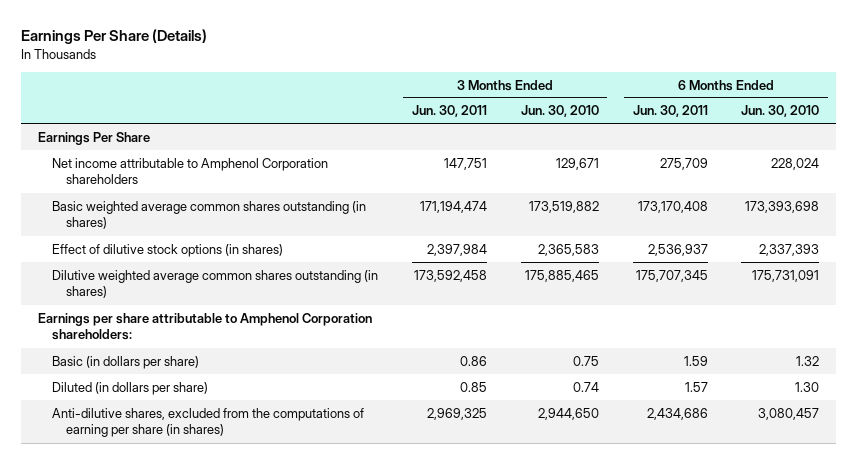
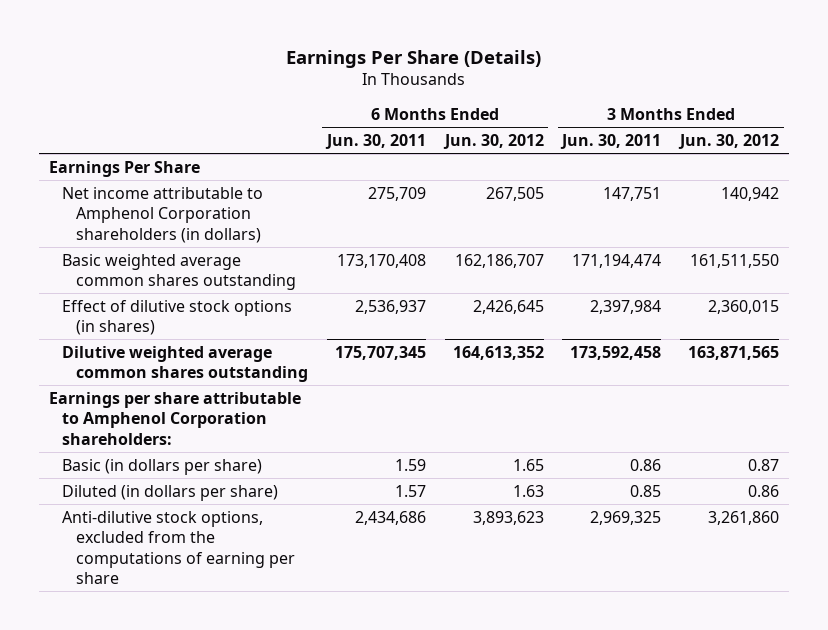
[520,105,599,118] Jun. 30, 2010 -> none
[741,105,820,118] Jun. 30, 2010 -> none
none -> [442,133,544,149] Jun. 30, 2012
none -> [678,133,780,149] Jun. 30, 2012
[51,157,328,185] Net income attributable to Amphenol Corporation shareholders -> [62,186,264,243] Net income attributable to Amphenol Corporation shareholders (in dollars)
[51,200,366,230] Basic weighted average common shares outstanding (in shares) -> [62,253,297,291] Basic weighted average common shares outstanding
[51,269,378,299] Dilutive weighted average common shares outstanding (in shares) -> [62,345,309,383] Dilutive weighted average common shares outstanding
[51,407,364,438] Anti-dilutive shares, excluded from the computations of earning per share (in shares) -> [62,510,296,585] Anti-dilutive stock options, excluded from the computations of earning per share

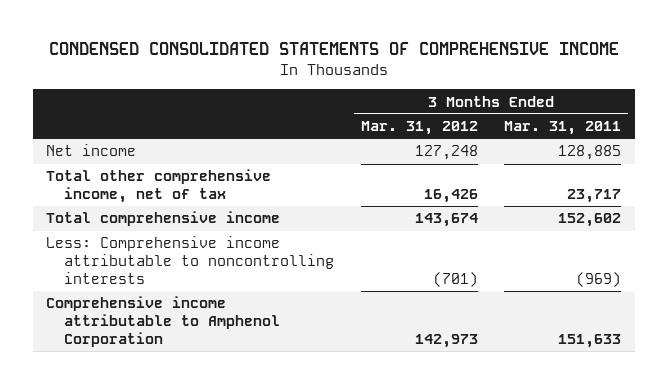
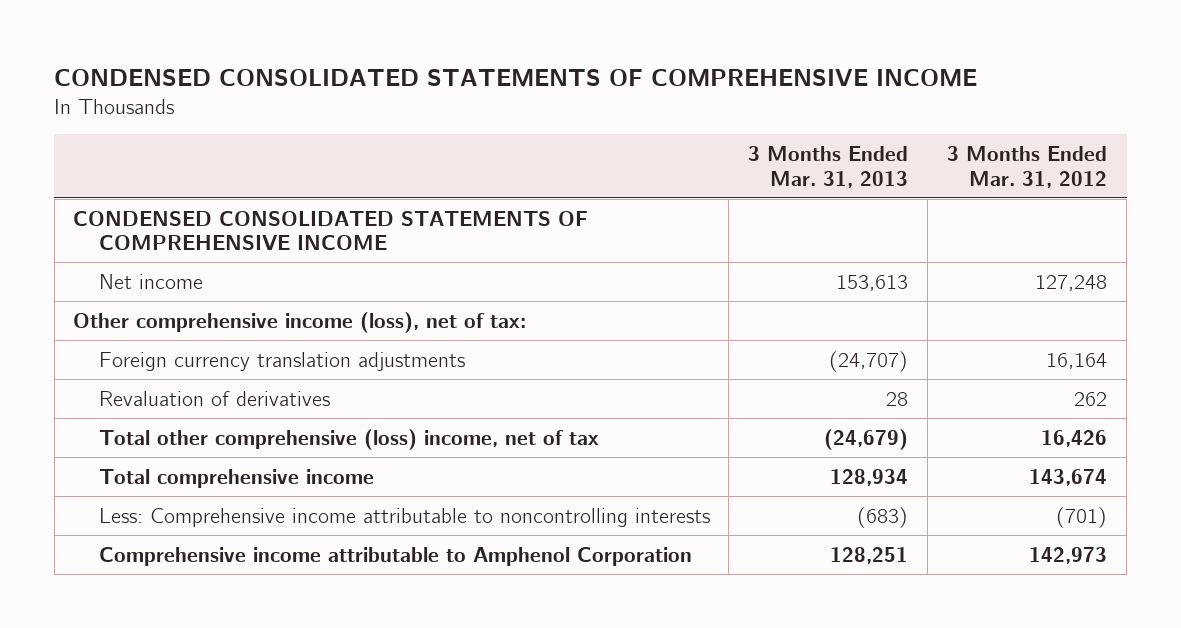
[504,121,622,136] Mar. 31, 2011 -> none
none -> [748,145,909,188] 3 Months Ended Mar. 31, 2013
none -> [73,210,589,251] CONDENSED CONSOLIDATED STATEMENTS OF COMPREHENSIVE INCOME
none -> [73,311,527,333] Other comprehensive income (loss), net of tax:
none -> [98,351,465,371] Foreign currency translation adjustments
none -> [98,390,330,406] Revaluation of derivatives
[45,169,271,204] Total other comprehensive income, net of tax -> [98,428,599,450] Total other comprehensive (loss) income, net of tax

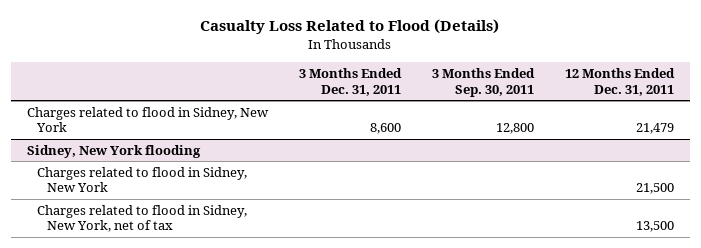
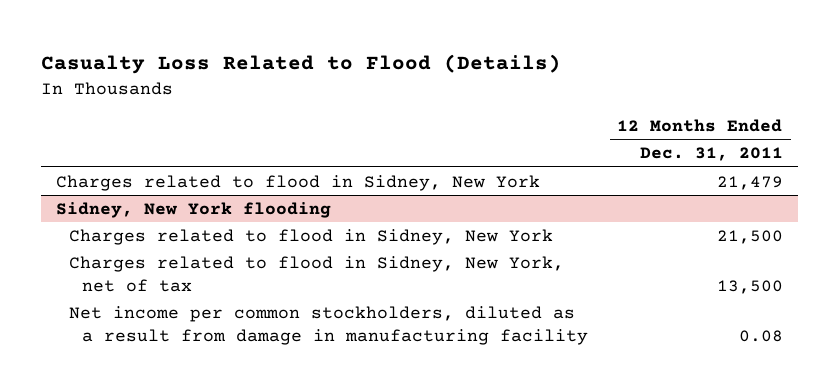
[298,68,402,96] 3 Months Ended Dec. 31, 2011 -> none
[431,68,535,97] 3 Months Ended Sep. 30, 2011 -> none
none -> [68,306,588,345] Net income per common stockholders, diluted as a result from damage in manufacturing facility

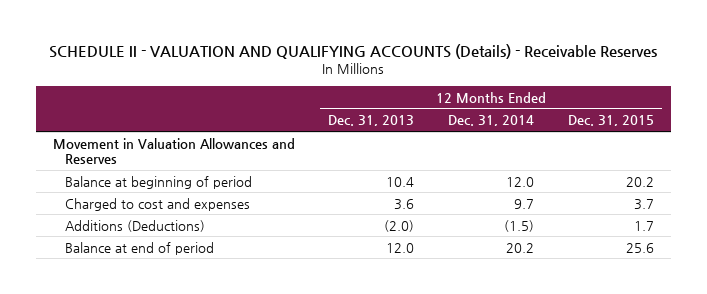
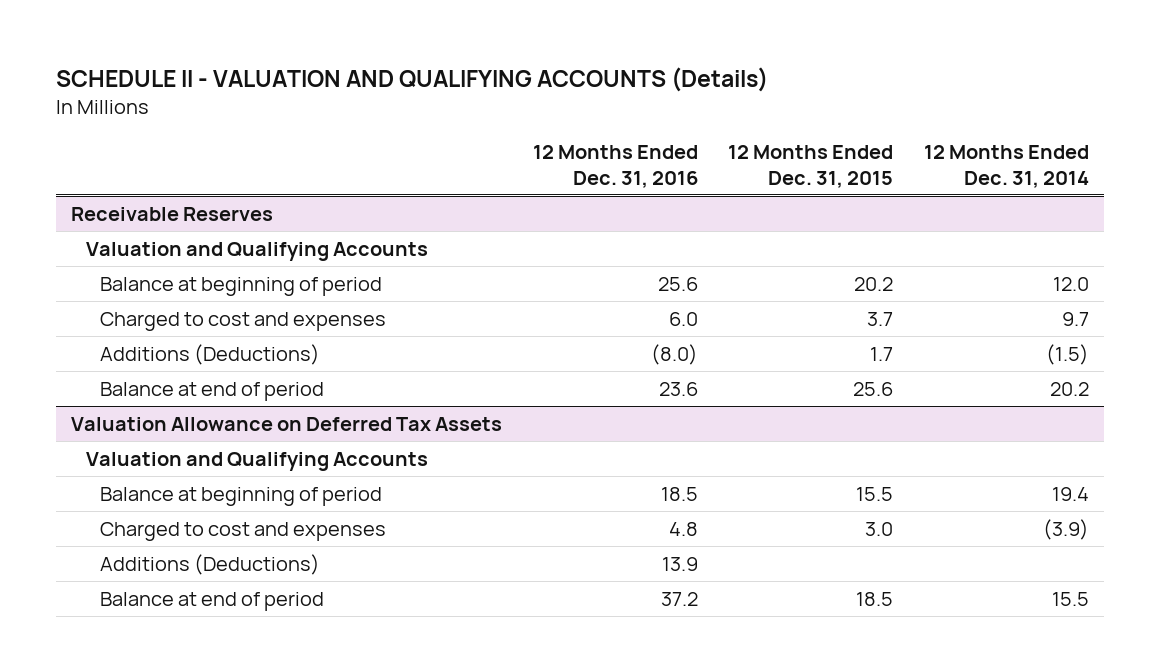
[49,43,658,59] SCHEDULE II - VALUATION AND QUALIFYING ACCOUNTS (Details) - Receivable Reserves -> [56,67,769,93] SCHEDULE II - VALUATION AND QUALIFYING ACCOUNTS (Details)
[328,115,415,127] Dec. 31, 2013 -> none
none -> [532,145,698,188] 12 Months Ended Dec. 31, 2016
none -> [71,206,274,221] Receivable Reserves
[52,137,295,164] Movement in Valuation Allowances and Reserves -> [85,241,428,261] Valuation and Qualifying Accounts
none -> [71,416,503,431] Valuation Allowance on Deferred Tax Assets
none -> [85,451,428,471] Valuation and Qualifying Accounts
none -> [100,486,383,506] Balance at beginning of period
none -> [100,521,387,541] Charged to cost and expenses
none -> [100,553,321,575] Additions (Deductions)
none -> [100,591,325,611] Balance at end of period

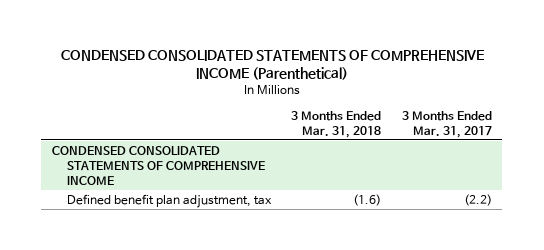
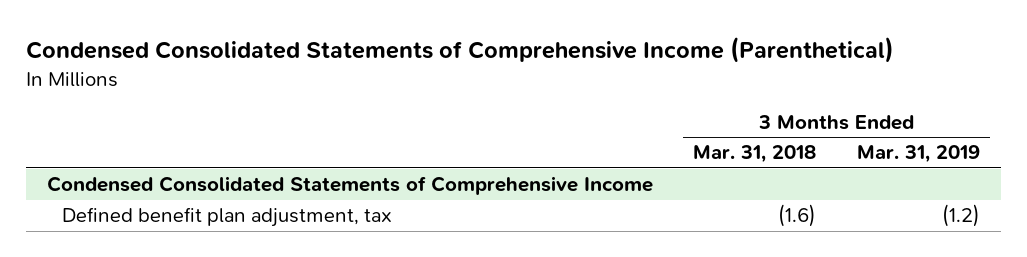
[60,49,484,81] CONDENSED CONSOLIDATED STATEMENTS OF COMPREHENSIVE INCOME (Parenthetical) -> [26,37,895,64] Condensed Consolidated Statements of Comprehensive Income (Parenthetical)
[402,110,493,138] 3 Months Ended Mar. 31, 2017 -> none
none -> [857,145,981,164] Mar. 31, 2019
[51,145,265,185] CONDENSED CONSOLIDATED STATEMENTS OF COMPREHENSIVE INCOME -> [46,176,653,196] Condensed Consolidated Statements of Comprehensive Income

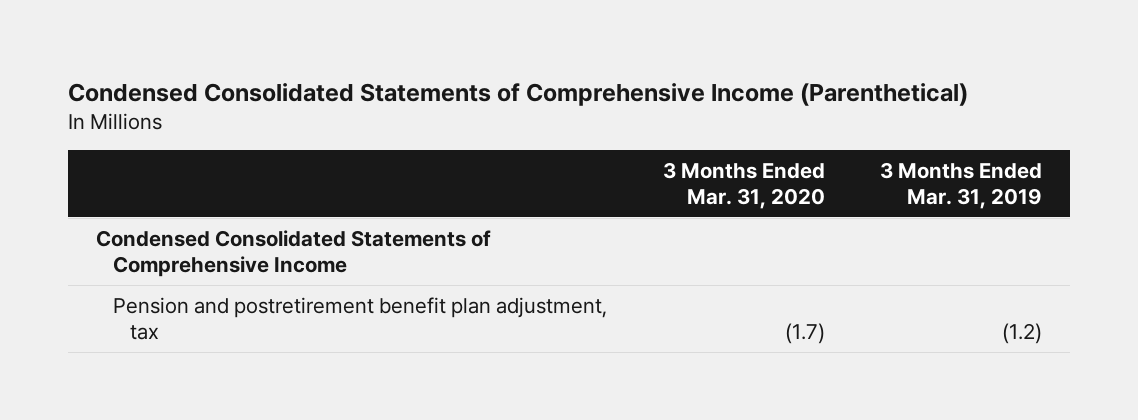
[693,145,817,164] Mar. 31, 2018 -> none
none -> [662,161,825,209] 3 Months Ended Mar. 31, 2020
[61,207,392,228] Defined benefit plan adjustment, tax -> [113,296,608,340] Pension and postretirement benefit plan adjustment, tax

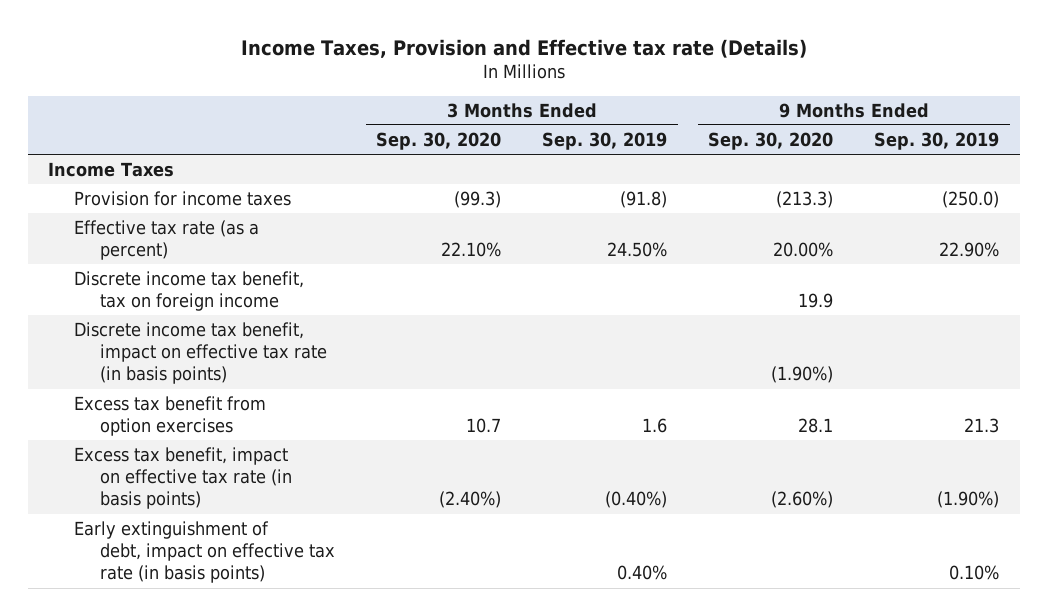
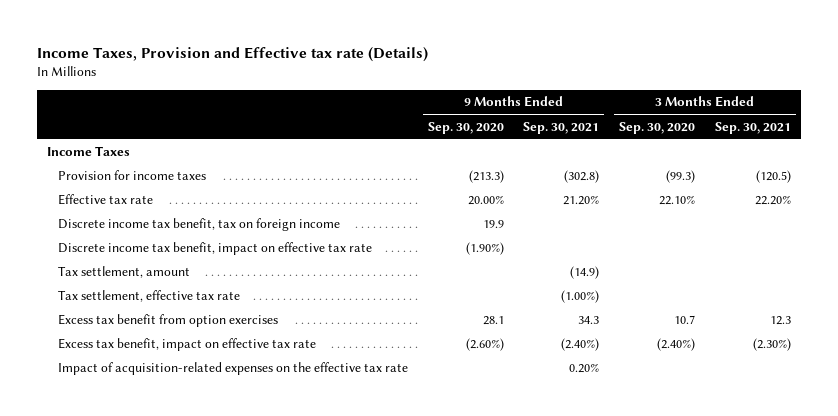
[542,131,668,150] Sep. 30, 2019 -> none
[874,131,1000,150] Sep. 30, 2019 -> none
none -> [523,121,600,134] Sep. 30, 2021
none -> [714,121,791,134] Sep. 30, 2021
[74,220,260,261] Effective tax rate (as a percent) -> [57,193,153,205] Effective tax rate
[74,322,328,385] Discrete income tax benefit, impact on effective tax rate (in basis points) -> [57,241,372,255] Discrete income tax benefit, impact on effective tax rate
none -> [57,265,190,278] Tax settlement, amount
none -> [57,289,240,302] Tax settlement, effective tax rate
[74,521,336,584] Early extinguishment of debt, impact on effective tax rate (in basis points) -> none
[74,447,293,510] Excess tax benefit, impact on effective tax rate (in basis points) -> [57,337,316,351] Excess tax benefit, impact on effective tax rate
none -> [57,361,408,375] Impact of acquisition-related expenses on the effective tax rate

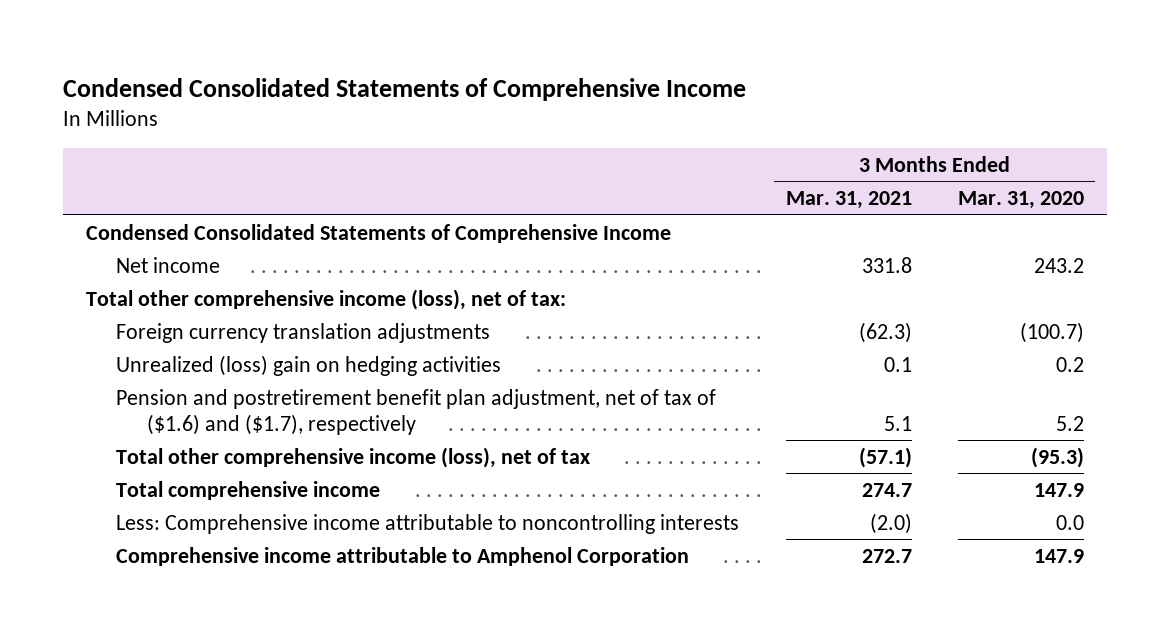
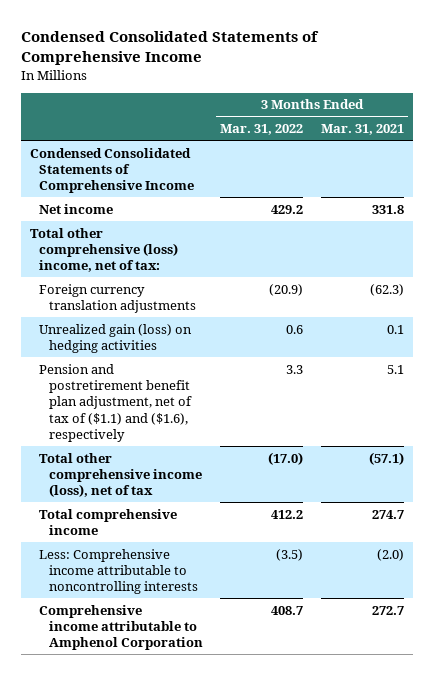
[957,191,1084,210] Mar. 31, 2020 -> none
none -> [220,124,304,136] Mar. 31, 2022
[85,288,566,310] Total other comprehensive income (loss), net of tax: -> [30,227,179,273] Total other comprehensive (loss) income, net of tax:
[116,354,502,376] Unrealized (loss) gain on hedging activities -> [39,323,193,353] Unrealized gain (loss) on hedging activities
[116,388,717,435] Pension and postretirement benefit plan adjustment, net of tax of ($1.6) and ($1.7), respectively -> [39,363,192,443] Pension and postretirement benefit plan adjustment, net of tax of ($1.1) and ($1.6), respectively

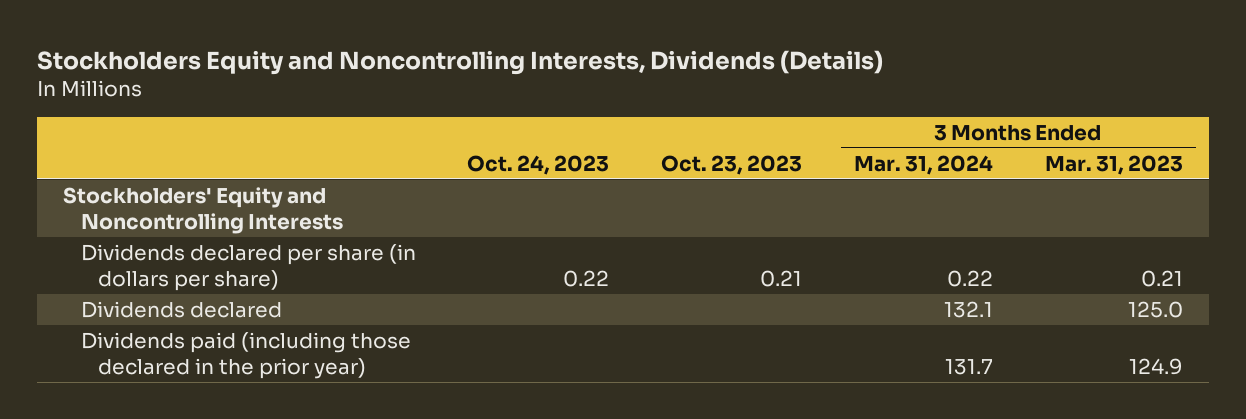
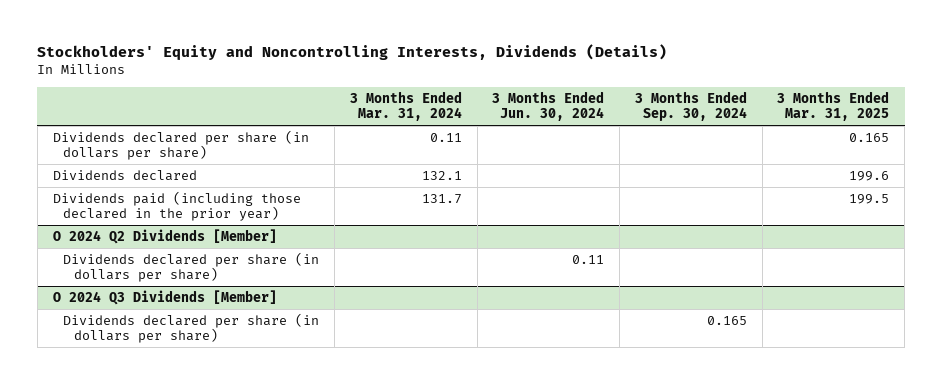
[36,49,883,75] Stockholders Equity and Noncontrolling Interests, Dividends (Details) -> [37,44,668,61] Stockholders' Equity and Noncontrolling Interests, Dividends (Details)
[467,154,610,175] Oct. 24, 2023 -> none
[661,154,803,175] Oct. 23, 2023 -> none
[1044,154,1183,175] Mar. 31, 2023 -> none
none -> [492,90,605,122] 3 Months Ended Jun. 30, 2024
none -> [634,90,747,122] 3 Months Ended Sep. 30, 2024
none -> [777,90,890,122] 3 Months Ended Mar. 31, 2025
[62,187,343,234] Stockholders' Equity and Noncontrolling Interests -> none
[946,269,993,287] 0.22 -> [429,132,462,142] 0.11
none -> [52,228,277,244] O 2024 Q2 Dividends [Member]
none -> [63,251,320,283] Dividends declared per share (in dollars per share)
none -> [52,289,277,305] O 2024 Q3 Dividends [Member]
none -> [63,312,320,344] Dividends declared per share (in dollars per share)

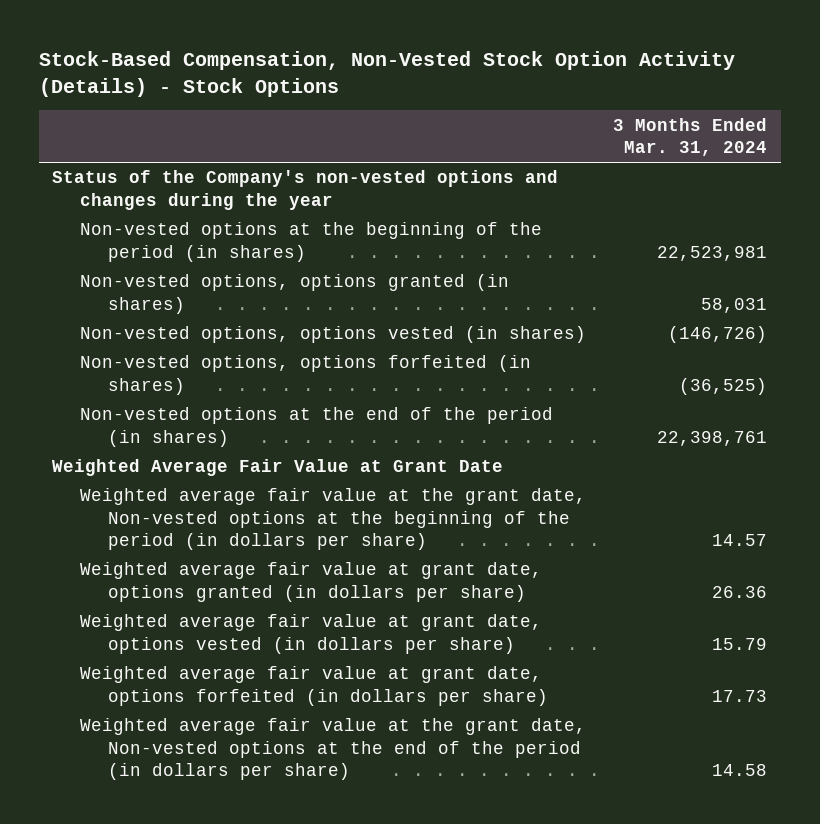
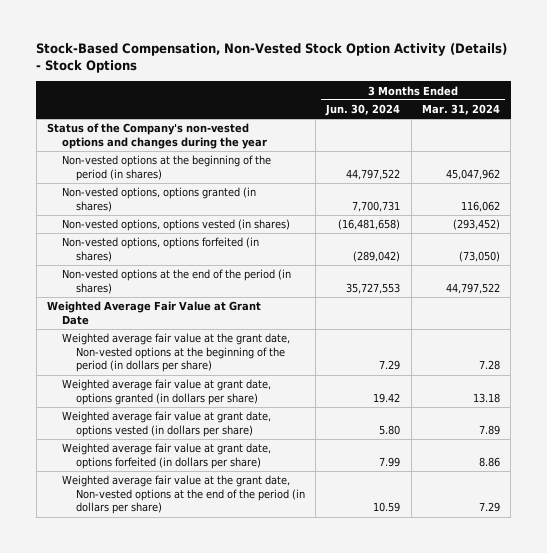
none -> [325,104,401,117] Jun. 30, 2024
[657,245,768,261] 22,523,981 -> [445,168,500,180] 45,047,962
[701,297,768,313] 58,031 -> [460,200,500,212] 116,062
[668,326,768,344] (146,726) -> [452,219,500,231] (293,452)
[679,377,768,395] (36,525) -> [458,250,500,262] (73,050)
[657,430,768,446] 22,398,761 -> [445,282,500,294] 44,797,522
[712,533,768,546] 14.57 -> [478,360,500,371] 7.28
[712,585,768,598] 26.36 -> [472,392,500,403] 13.18
[712,637,768,650] 15.79 -> [478,424,500,435] 7.89
[712,689,768,702] 17.73 -> [478,456,500,467] 8.86
[712,763,768,776] 14.58 -> [478,502,500,513] 7.29

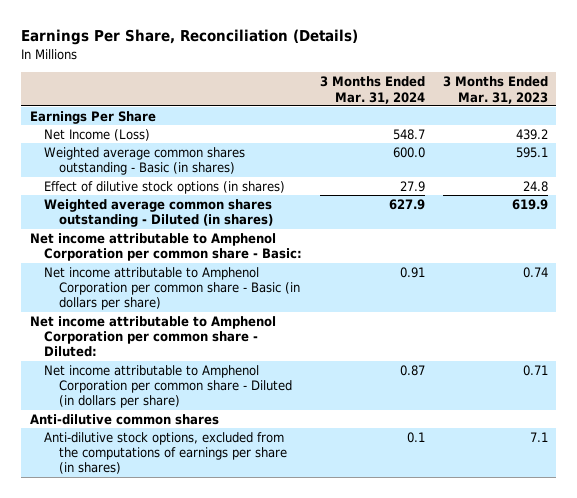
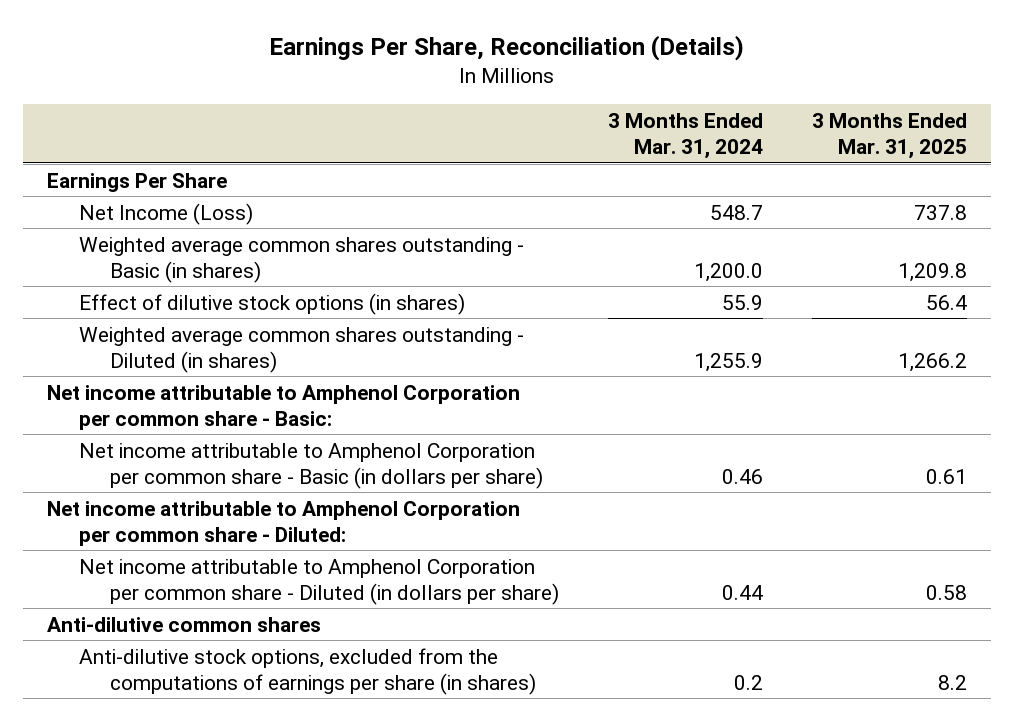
[442,76,548,104] 3 Months Ended Mar. 31, 2023 -> none
none -> [811,112,967,160] 3 Months Ended Mar. 31, 2025
[392,146,425,158] 600.0 -> [693,262,763,282] 1,200.0
[399,180,425,192] 27.9 -> [721,294,763,310] 55.9
[388,198,425,210] 627.9 -> [693,352,763,372] 1,255.9
[399,266,425,278] 0.91 -> [721,468,763,484] 0.46
[399,364,425,376] 0.87 -> [721,584,763,600] 0.44
[406,431,425,443] 0.1 -> [733,674,763,690] 0.2

